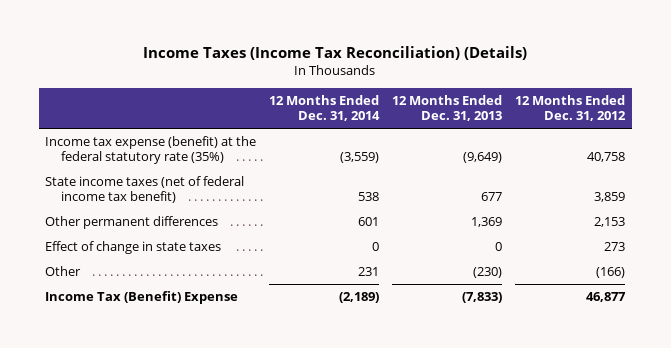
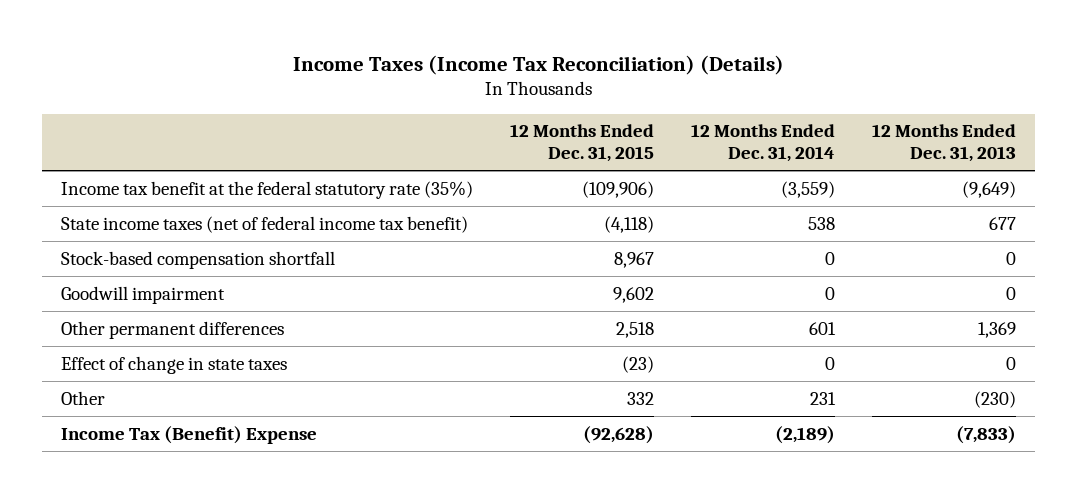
[515,94,627,122] 12 Months Ended Dec. 31, 2012 -> none
none -> [509,124,654,163] 12 Months Ended Dec. 31, 2015
[45,135,257,165] Income tax expense (benefit) at the federal statutory rate (35%) -> [60,180,473,199] Income tax benefit at the federal statutory rate (35%)
none -> [60,250,335,269] Stock-based compensation shortfall
none -> [60,285,225,304] Goodwill impairment

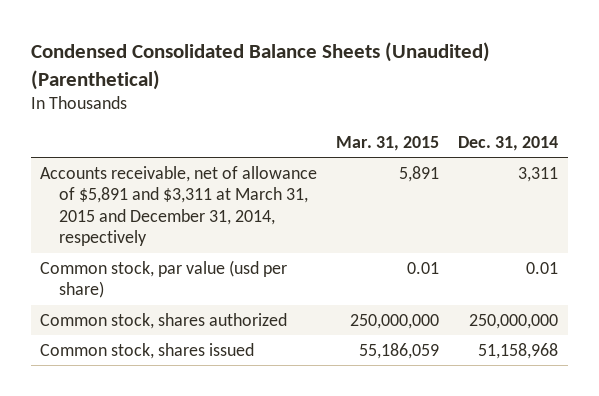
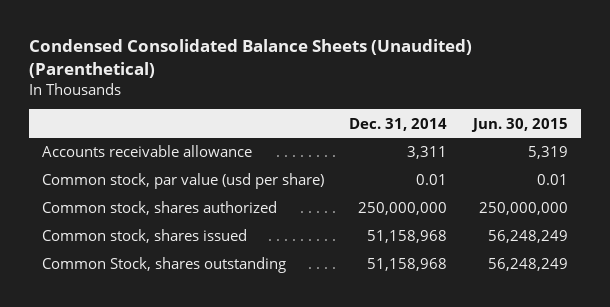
[336,135,440,151] Mar. 31, 2015 -> none
none -> [470,117,568,132] Jun. 30, 2015
[40,165,318,247] Accounts receivable, net of allowance of $5,891 and $3,311 at March 31, 2015 and December 31, 2014, respectively -> [41,145,252,158] Accounts receivable allowance
none -> [41,257,286,274] Common Stock, shares outstanding

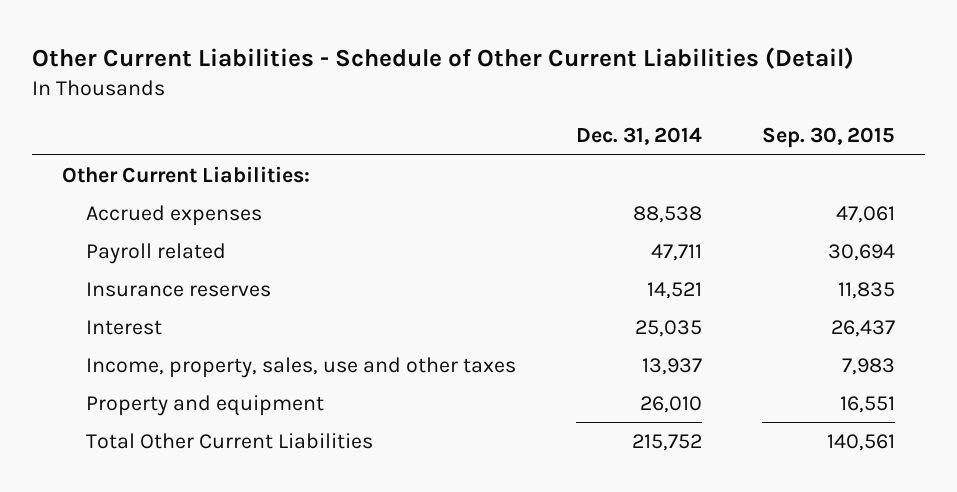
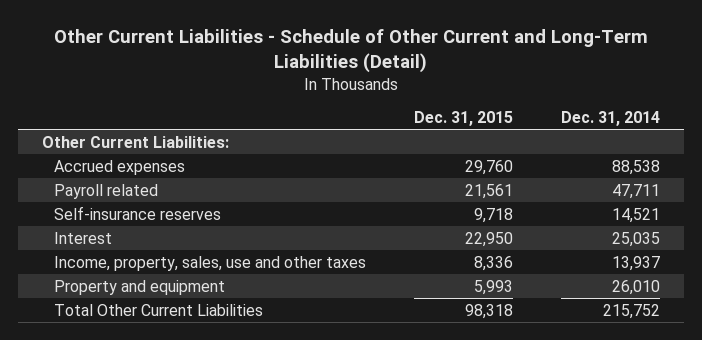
[32,46,855,69] Other Current Liabilities - Schedule of Other Current Liabilities (Detail) -> [53,28,648,73] Other Current Liabilities - Schedule of Other Current and Long-Term Liabilities (Detail)
[762,127,896,149] Sep. 30, 2015 -> none
none -> [414,111,514,127] Dec. 31, 2015
[86,281,272,297] Insurance reserves -> [53,205,221,220] Self-insurance reserves

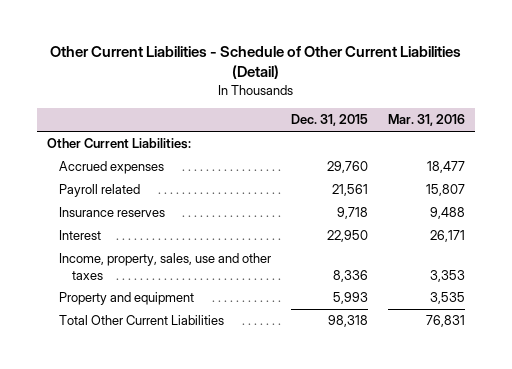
[53,28,648,73] Other Current Liabilities - Schedule of Other Current and Long-Term Liabilities (Detail) -> [49,46,461,80] Other Current Liabilities - Schedule of Other Current Liabilities (Detail)
[561,111,661,127] Dec. 31, 2014 -> none
none -> [387,114,465,127] Mar. 31, 2016
[53,205,221,220] Self-insurance reserves -> [59,207,166,218] Insurance reserves

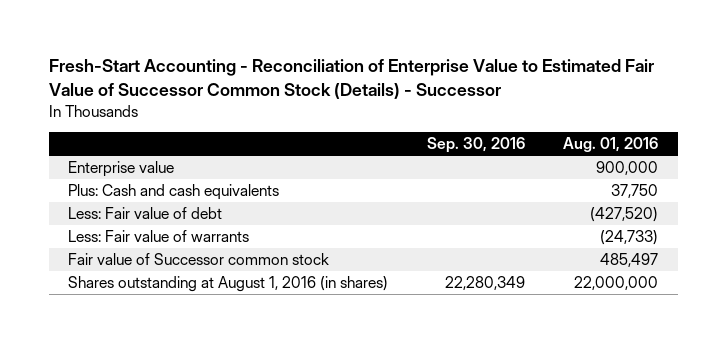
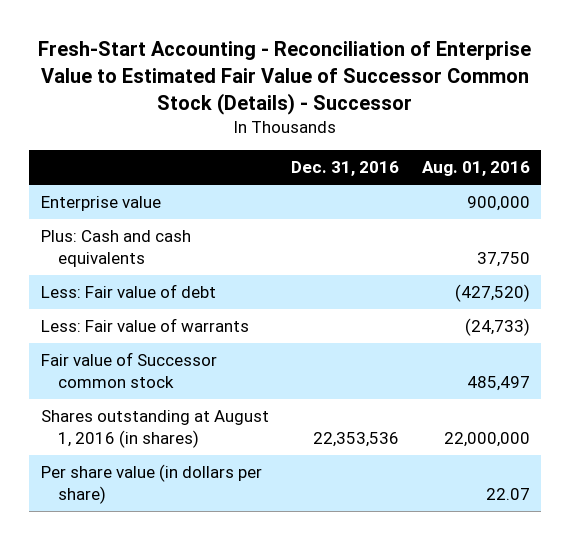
[426,137,525,154] Sep. 30, 2016 -> none
none -> [291,161,400,177] Dec. 31, 2016
none -> [40,464,262,505] Per share value (in dollars per share)

